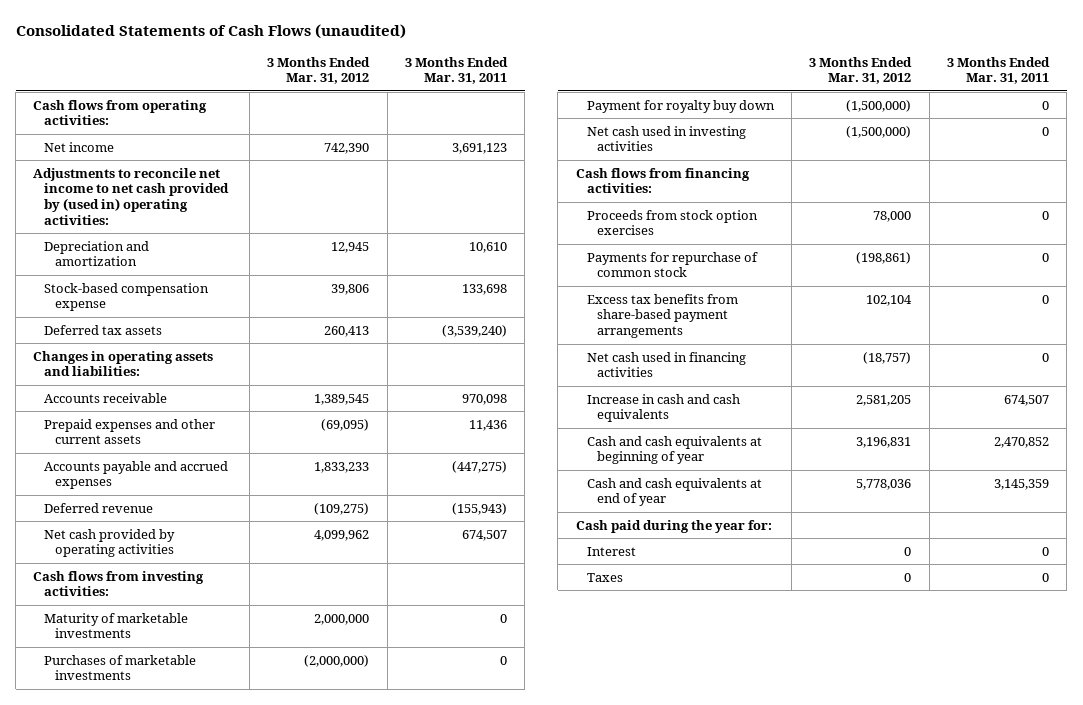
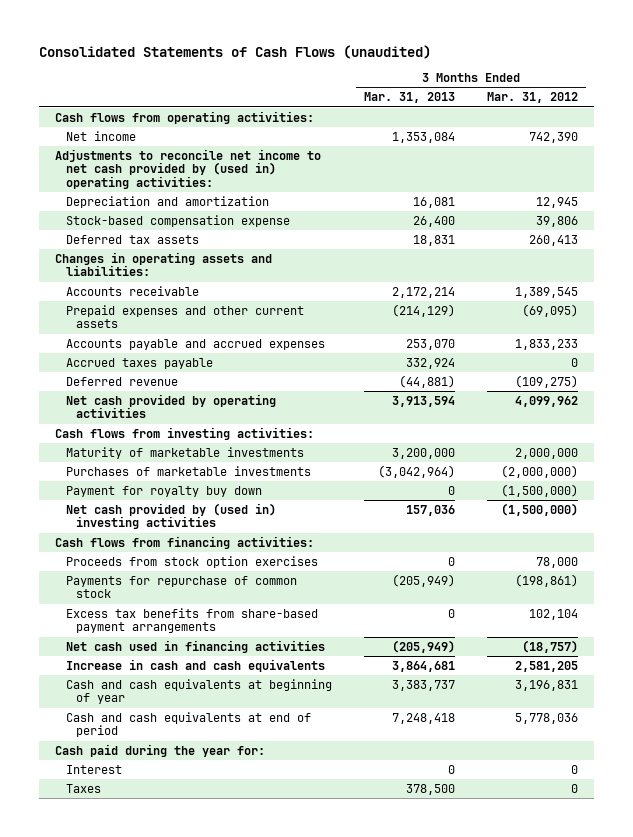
[404,56,508,85] 3 Months Ended Mar. 31, 2011 -> none
none -> [363,92,455,104] Mar. 31, 2013
none -> [65,357,213,369] Accrued taxes payable
[586,125,746,152] Net cash used in investing activities -> [65,502,276,530] Net cash provided by (used in) investing activities
[586,477,762,507] Cash and cash equivalents at end of year -> [65,711,311,738] Cash and cash equivalents at end of period

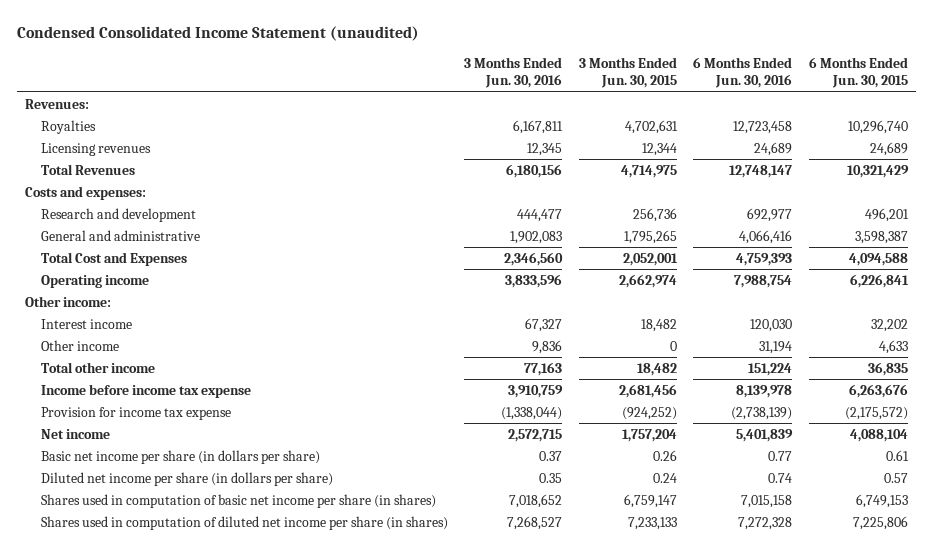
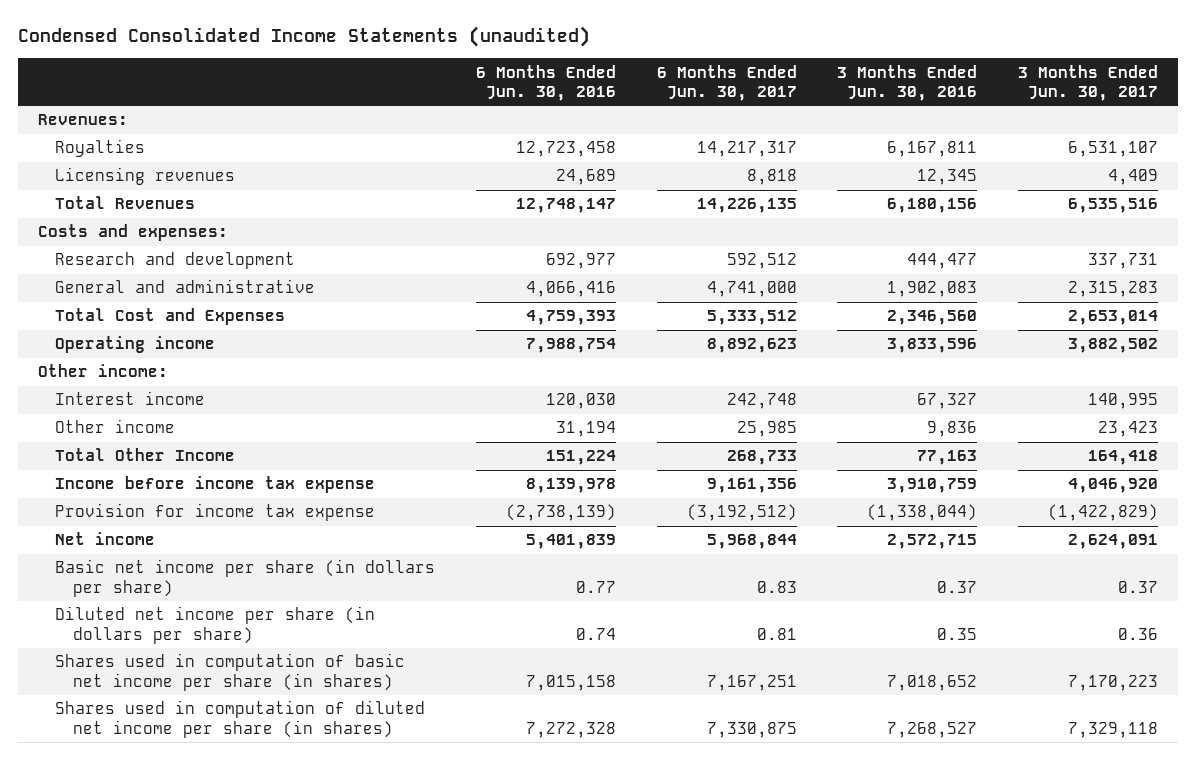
[17,26,420,42] Condensed Consolidated Income Statement (unaudited) -> [17,26,590,48] Condensed Consolidated Income Statements (unaudited)
[578,56,677,89] 3 Months Ended Jun. 30, 2015 -> none
[808,56,908,89] 6 Months Ended Jun. 30, 2015 -> none
none -> [656,64,797,102] 6 Months Ended Jun. 30, 2017
none -> [1017,64,1158,102] 3 Months Ended Jun. 30, 2017
[40,361,155,373] Total other income -> [55,448,236,462] Total Other Income

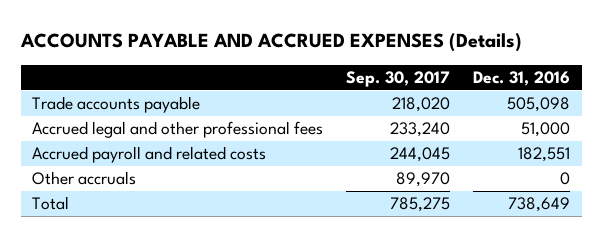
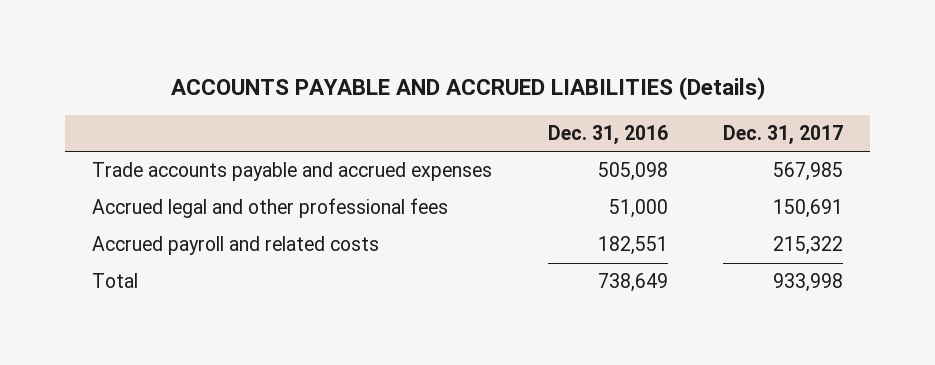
[19,33,522,53] ACCOUNTS PAYABLE AND ACCRUED EXPENSES (Details) -> [170,77,765,101] ACCOUNTS PAYABLE AND ACCRUED LIABILITIES (Details)
[346,70,451,87] Sep. 30, 2017 -> none
none -> [722,124,843,145] Dec. 31, 2017
[32,96,201,114] Trade accounts payable -> [92,162,493,182] Trade accounts payable and accrued expenses
[32,171,137,186] Other accruals -> none

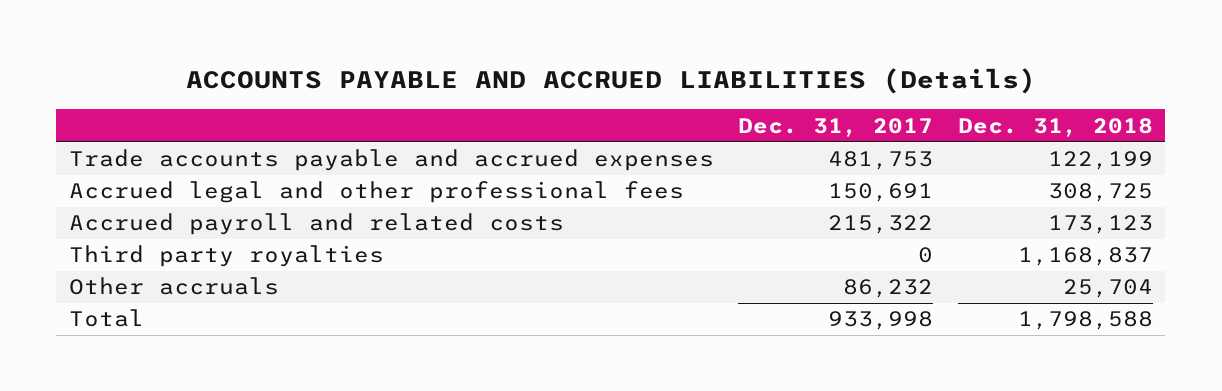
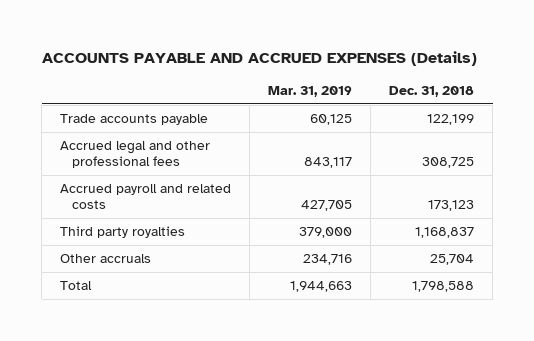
[185,68,1036,95] ACCOUNTS PAYABLE AND ACCRUED LIABILITIES (Details) -> [41,51,477,67] ACCOUNTS PAYABLE AND ACCRUED EXPENSES (Details)
[738,117,934,137] Dec. 31, 2017 -> none
none -> [268,86,353,98] Mar. 31, 2019
[68,149,714,172] Trade accounts payable and accrued expenses -> [60,114,209,126] Trade accounts payable

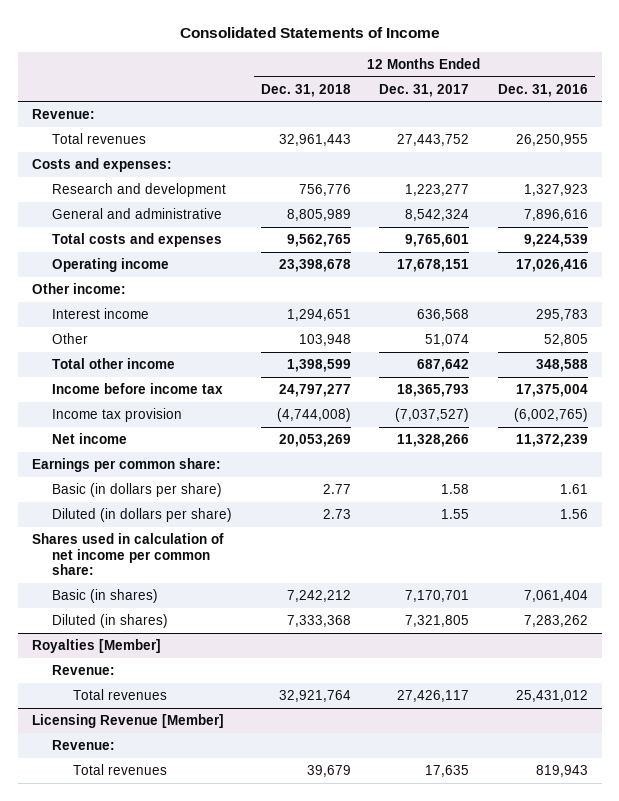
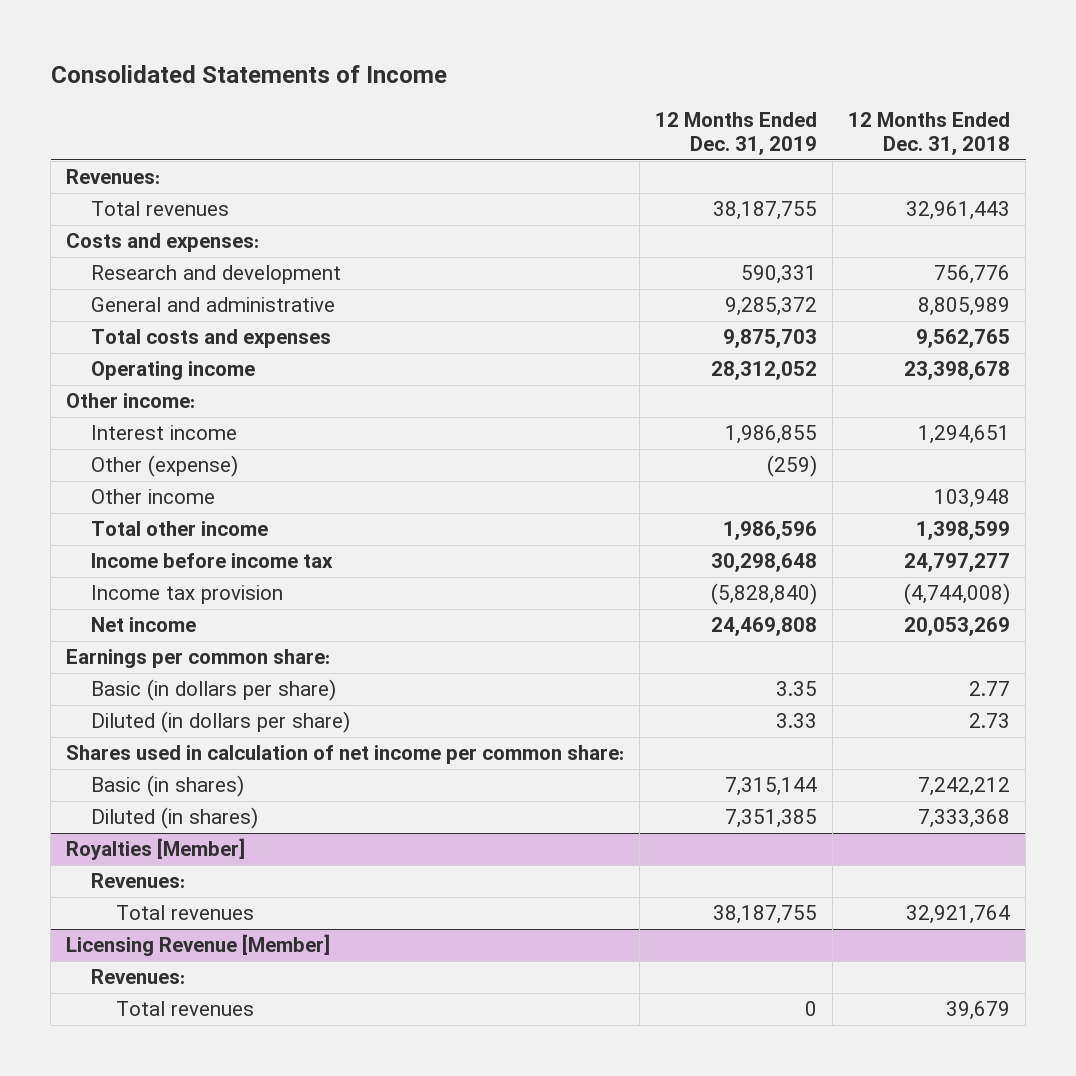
[379,83,470,97] Dec. 31, 2017 -> none
[497,83,588,97] Dec. 31, 2016 -> none
none -> [655,112,818,155] 12 Months Ended Dec. 31, 2019
[31,109,95,120] Revenue: -> [66,169,161,185] Revenues:
none -> [90,455,238,478] Other (expense)
[52,333,89,345] Other -> [90,489,215,505] Other income
[52,665,116,676] Revenue: -> [90,873,185,889] Revenues:
[52,740,116,751] Revenue: -> [90,969,185,985] Revenues:

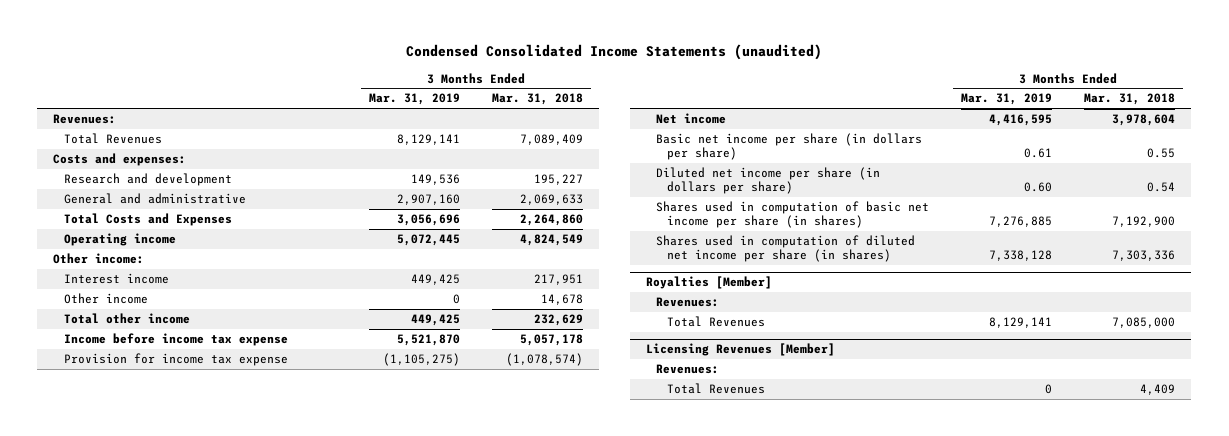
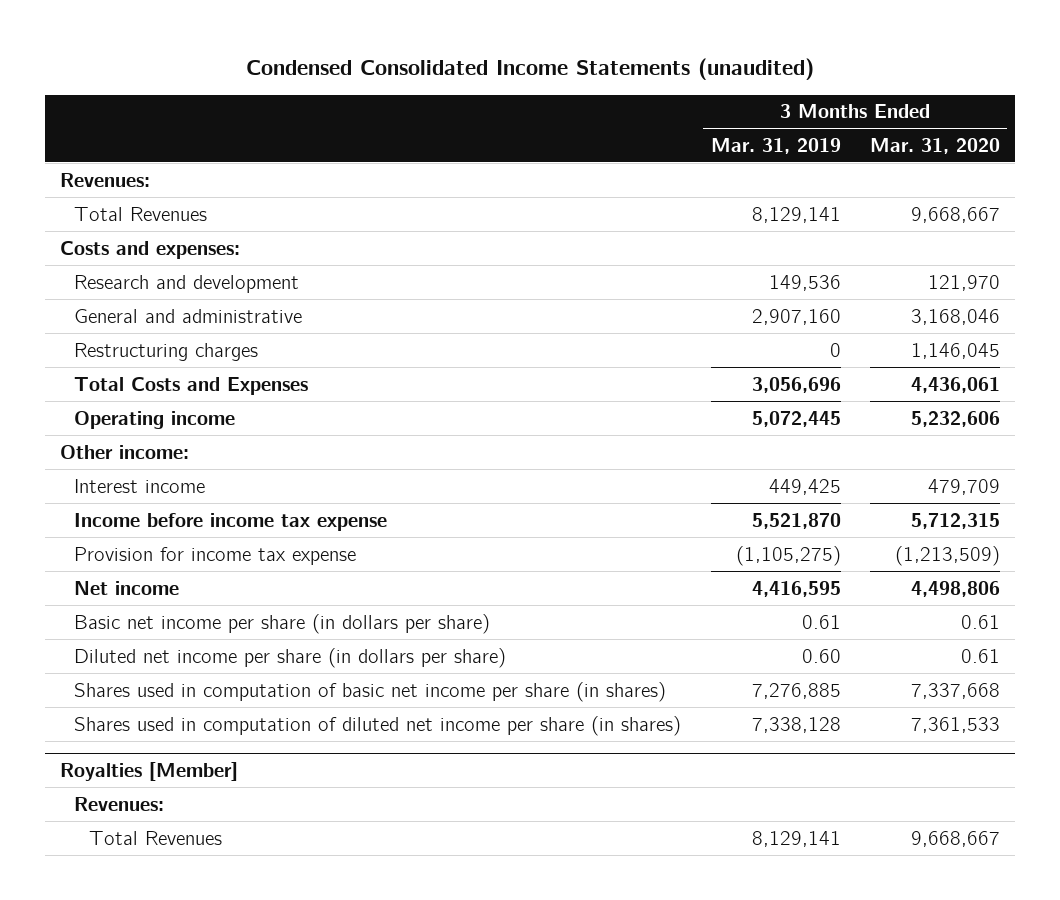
[491,93,583,106] Mar. 31, 2018 -> none
none -> [870,137,1001,154] Mar. 31, 2020
none -> [74,342,259,361] Restructuring charges
[64,293,149,305] Other income -> none
[64,313,191,325] Total other income -> none
[645,343,835,357] Licensing Revenues [Member] -> none
[656,364,720,375] Revenues: -> none
[666,383,765,395] Total Revenues -> none

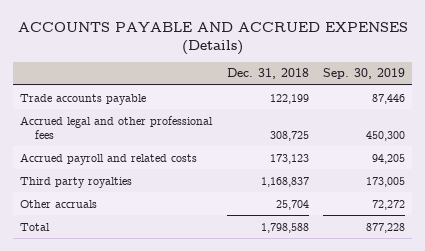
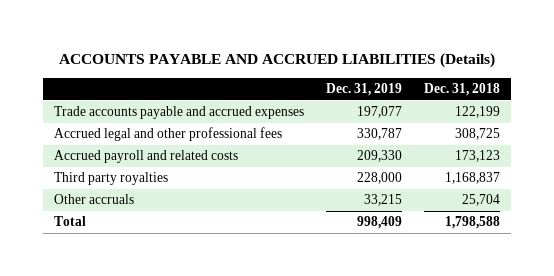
[17,21,408,55] ACCOUNTS PAYABLE AND ACCRUED EXPENSES (Details) -> [59,53,496,69] ACCOUNTS PAYABLE AND ACCRUED LIABILITIES (Details)
[322,68,405,80] Sep. 30, 2019 -> none
none -> [326,82,403,96] Dec. 31, 2019
[20,93,147,105] Trade accounts payable -> [54,106,305,120] Trade accounts payable and accrued expenses

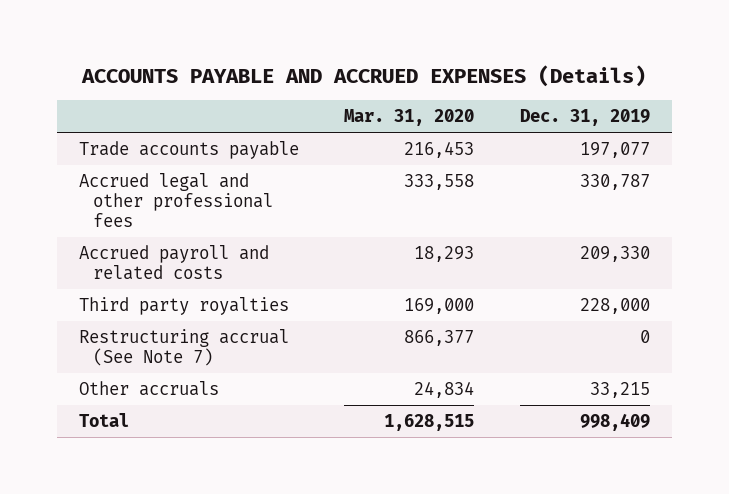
[59,53,496,69] ACCOUNTS PAYABLE AND ACCRUED LIABILITIES (Details) -> [81,65,647,88] ACCOUNTS PAYABLE AND ACCRUED EXPENSES (Details)
[423,82,500,96] Dec. 31, 2018 -> none
none -> [344,109,475,127] Mar. 31, 2020
[54,106,305,120] Trade accounts payable and accrued expenses -> [79,140,300,159] Trade accounts payable
none -> [79,328,290,366] Restructuring accrual (See Note 7)

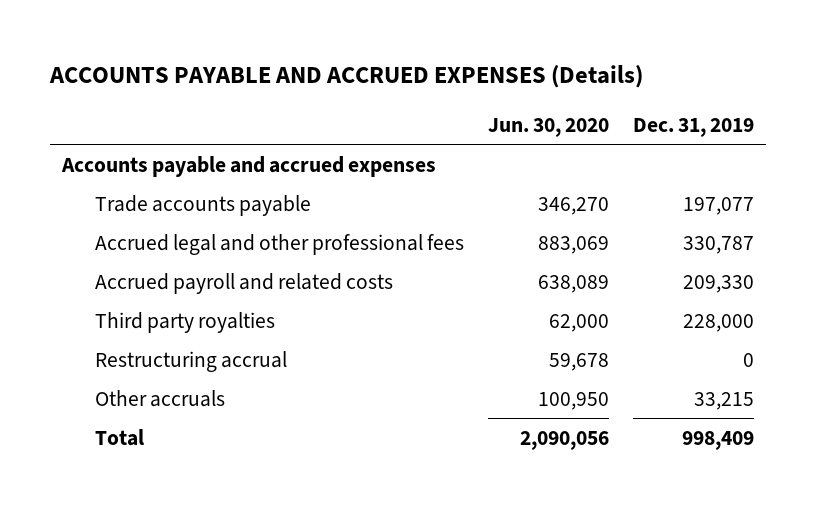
[344,109,475,127] Mar. 31, 2020 -> none
none -> [487,117,609,137] Jun. 30, 2020
none -> [61,155,437,177] Accounts payable and accrued expenses
[79,328,290,366] Restructuring accrual (See Note 7) -> [95,350,288,372] Restructuring accrual

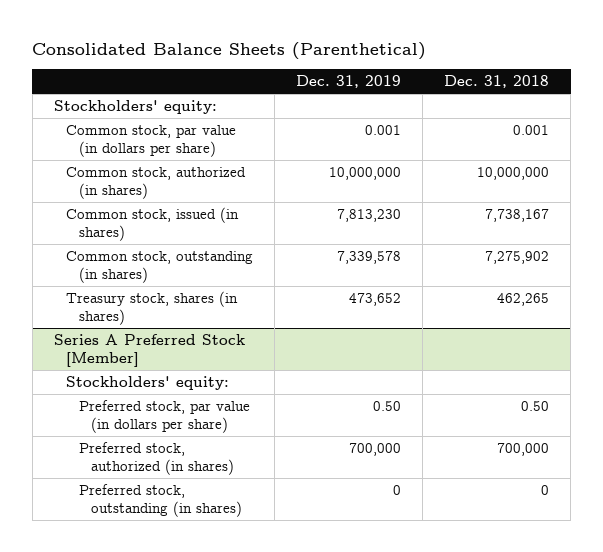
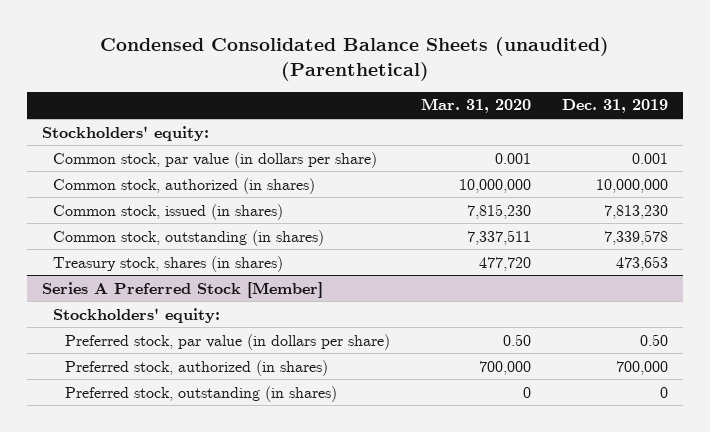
[32,41,427,60] Consolidated Balance Sheets (Parenthetical) -> [99,37,609,81] Condensed Consolidated Balance Sheets (unaudited) (Parenthetical)
[444,75,550,89] Dec. 31, 2018 -> none
none -> [420,98,531,114] Mar. 31, 2020
[349,293,402,307] 473,652 -> [615,255,668,271] 473,653

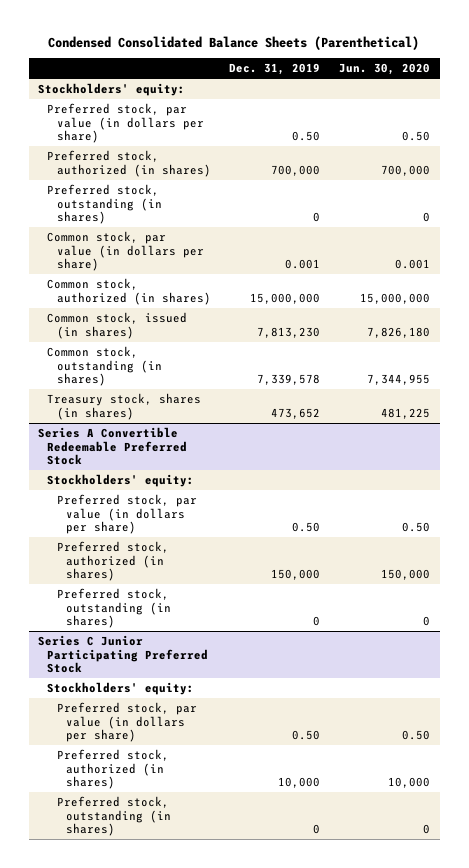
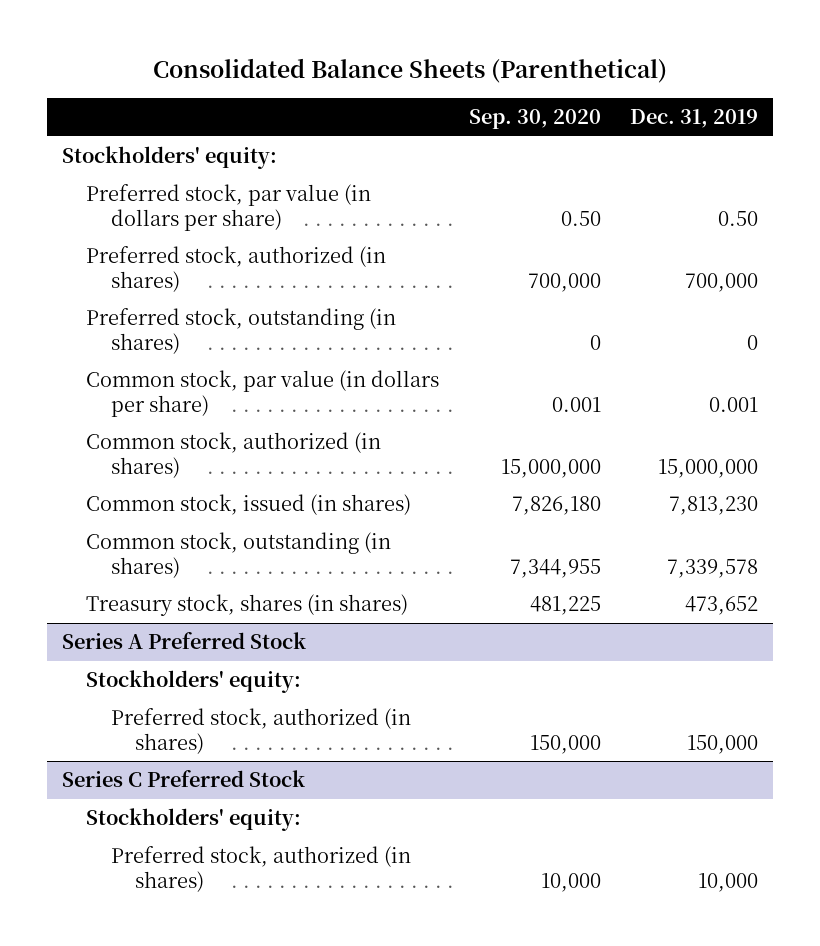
[48,35,420,50] Condensed Consolidated Balance Sheets (Parenthetical) -> [152,58,667,84] Consolidated Balance Sheets (Parenthetical)
[339,63,431,76] Jun. 30, 2020 -> none
none -> [468,109,601,130] Sep. 30, 2020
[38,427,188,466] Series A Convertible Redeemable Preferred Stock -> [61,632,306,650] Series A Preferred Stock
[56,494,197,535] Preferred stock, par value (in dollars per share) -> none
[56,588,171,629] Preferred stock, outstanding (in shares) -> none
[38,635,209,674] Series C Junior Participating Preferred Stock -> [61,770,305,788] Series C Preferred Stock
[56,702,197,743] Preferred stock, par value (in dollars per share) -> none
[56,796,171,837] Preferred stock, outstanding (in shares) -> none

